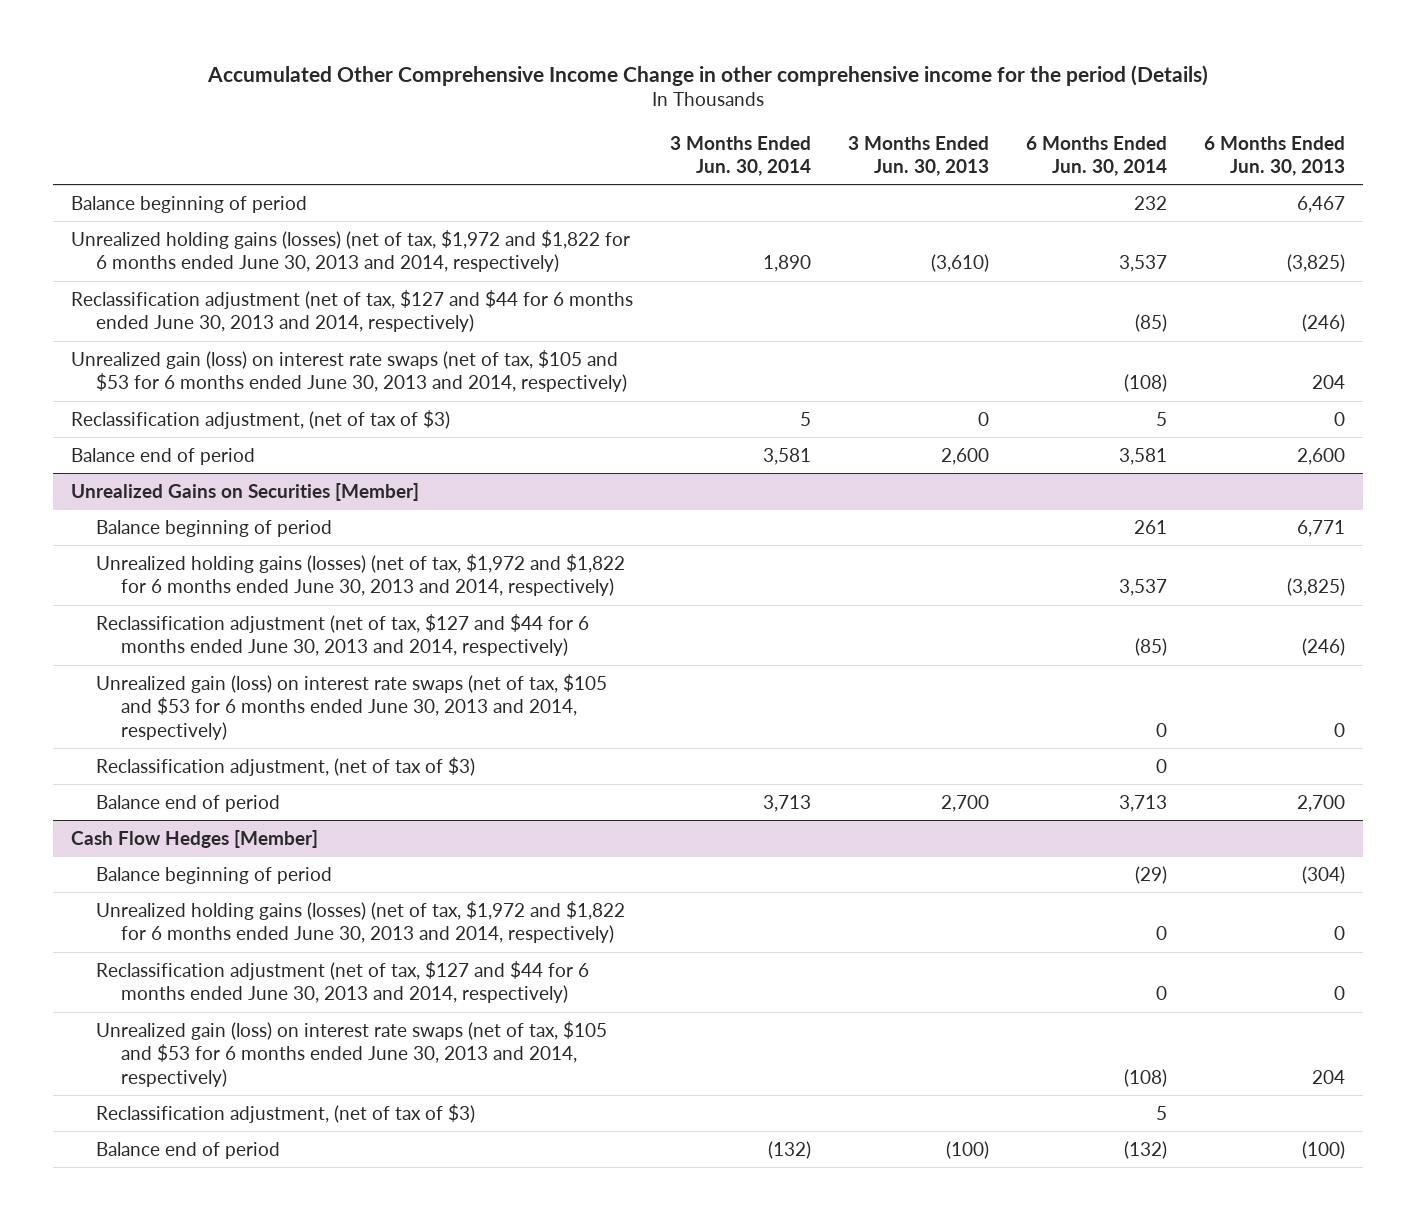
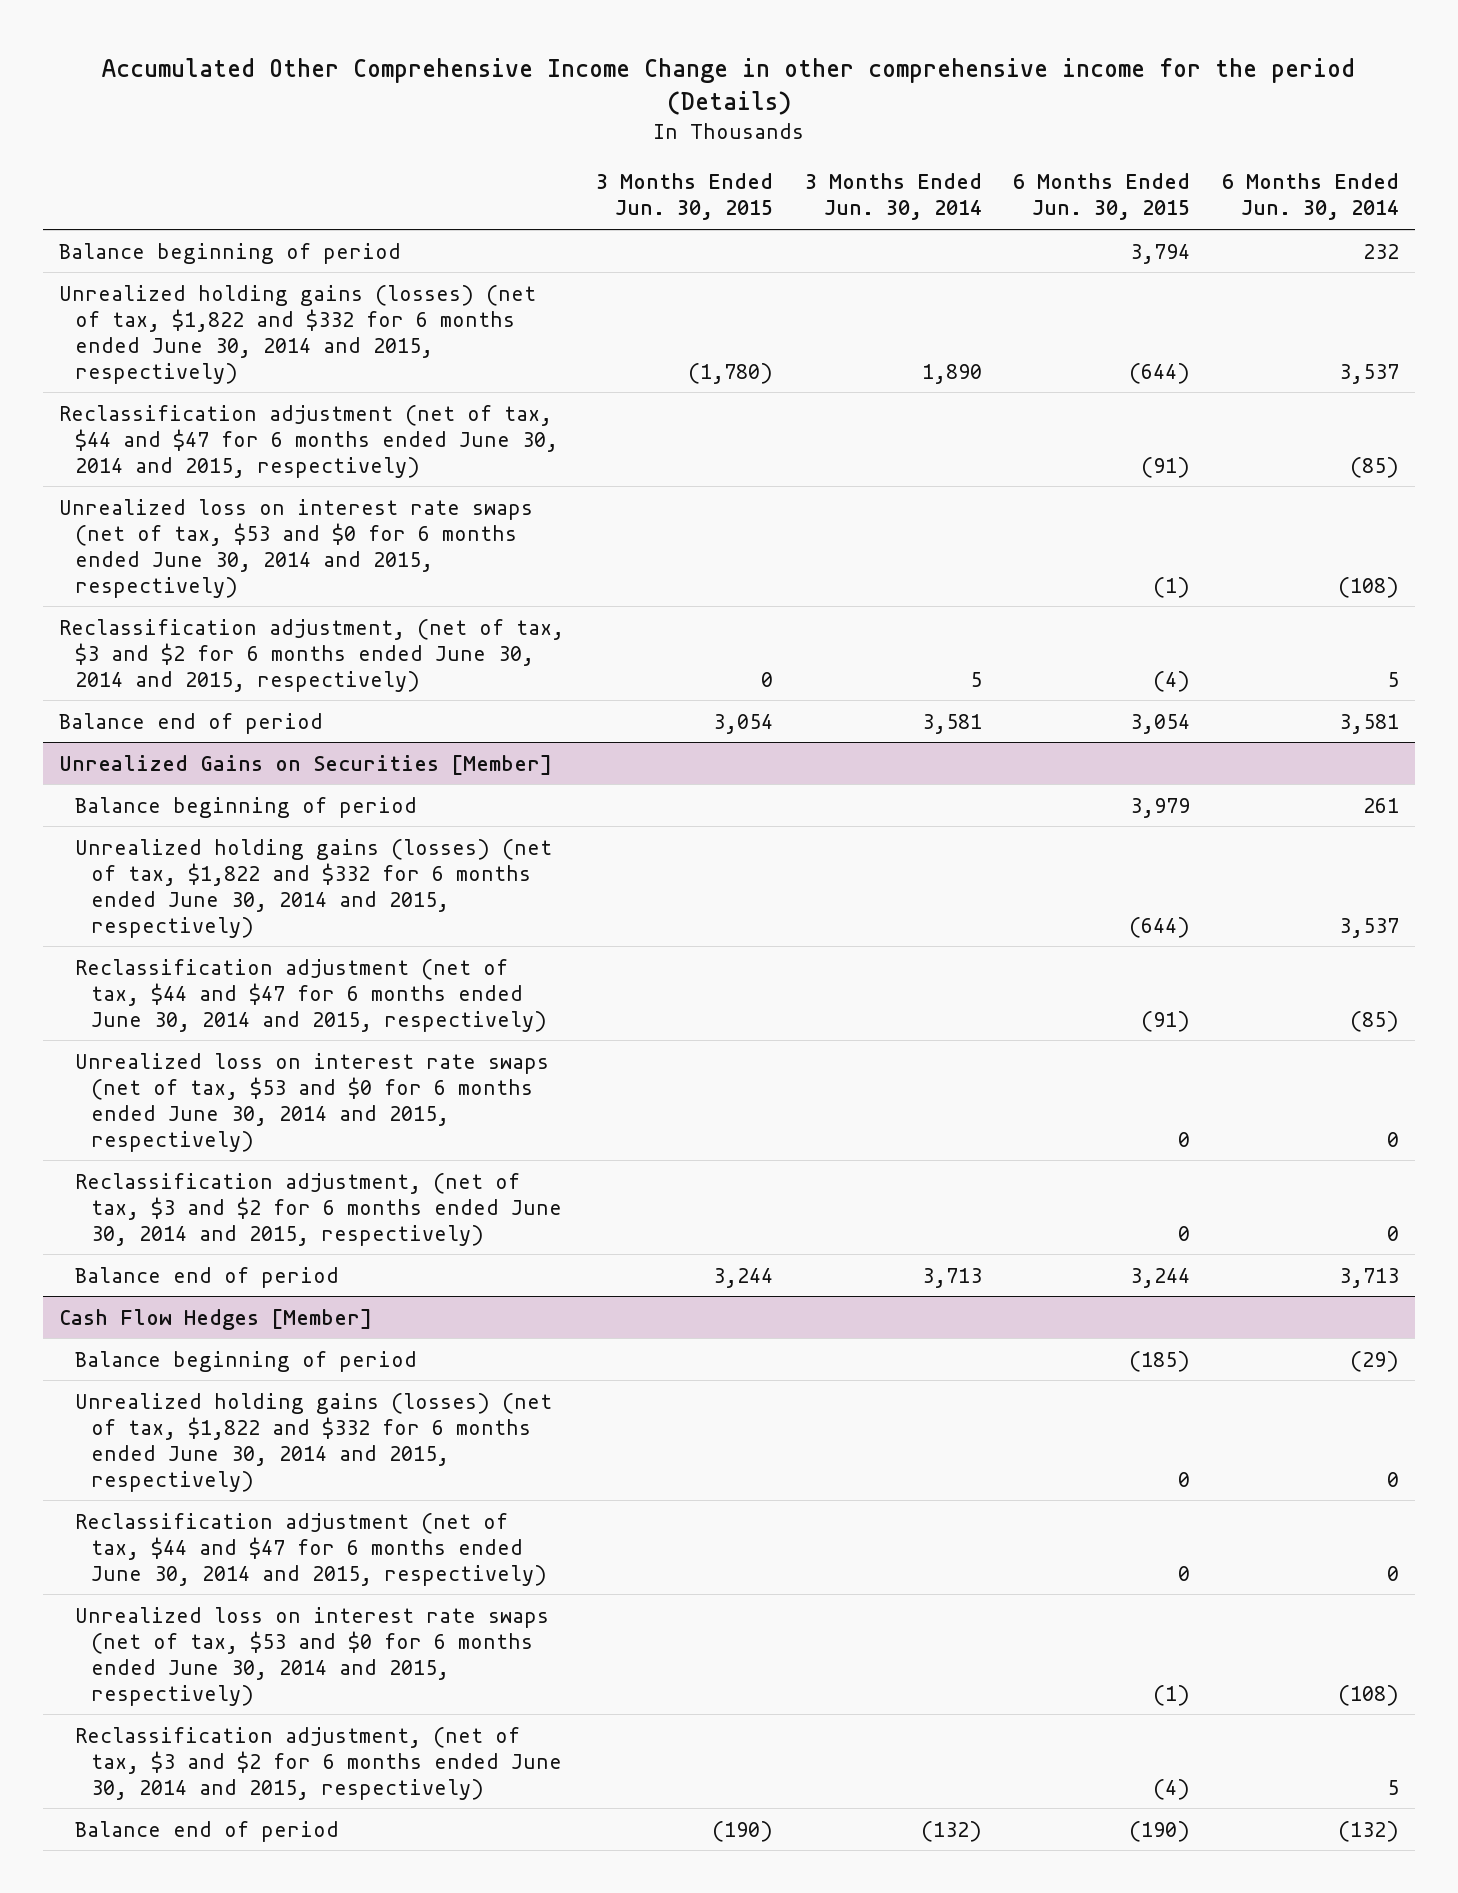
[848,135,990,176] 3 Months Ended Jun. 30, 2013 -> none
[1203,135,1345,176] 6 Months Ended Jun. 30, 2013 -> none
none -> [595,173,773,221] 3 Months Ended Jun. 30, 2015
none -> [1013,173,1191,221] 6 Months Ended Jun. 30, 2015
[71,229,631,273] Unrealized holding gains (losses) (net of tax, $1,972 and $1,822 for 6 months ended June 30, 2013 and 2014, respectively) -> [59,284,537,384] Unrealized holding gains (losses) (net of tax, $1,822 and $332 for 6 months ended June 30, 2014 and 2015, respectively)
[71,289,634,333] Reclassification adjustment (net of tax, $127 and $44 for 6 months ended June 30, 2013 and 2014, respectively) -> [59,404,559,478] Reclassification adjustment (net of tax, $44 and $47 for 6 months ended June 30, 2014 and 2015, respectively)
[71,349,628,393] Unrealized gain (loss) on interest rate swaps (net of tax, $105 and $53 for 6 months ended June 30, 2013 and 2014, respectively) -> [59,498,534,598] Unrealized loss on interest rate swaps (net of tax, $53 and $0 for 6 months ended June 30, 2014 and 2015, respectively)
[71,409,451,429] Reclassification adjustment, (net of tax of $3) -> [59,618,565,692] Reclassification adjustment, (net of tax, $3 and $2 for 6 months ended June 30, 2014 and 2015, respectively)
[96,553,626,597] Unrealized holding gains (losses) (net of tax, $1,972 and $1,822 for 6 months ended June 30, 2013 and 2014, respectively) -> [75,838,553,938] Unrealized holding gains (losses) (net of tax, $1,822 and $332 for 6 months ended June 30, 2014 and 2015, respectively)
[96,613,590,657] Reclassification adjustment (net of tax, $127 and $44 for 6 months ended June 30, 2013 and 2014, respectively) -> [75,958,548,1032] Reclassification adjustment (net of tax, $44 and $47 for 6 months ended June 30, 2014 and 2015, respectively)
[96,673,608,740] Unrealized gain (loss) on interest rate swaps (net of tax, $105 and $53 for 6 months ended June 30, 2013 and 2014, respectively) -> [75,1052,550,1152] Unrealized loss on interest rate swaps (net of tax, $53 and $0 for 6 months ended June 30, 2014 and 2015, respectively)
[96,756,476,776] Reclassification adjustment, (net of tax of $3) -> [75,1172,563,1246] Reclassification adjustment, (net of tax, $3 and $2 for 6 months ended June 30, 2014 and 2015, respectively)
[96,900,626,944] Unrealized holding gains (losses) (net of tax, $1,972 and $1,822 for 6 months ended June 30, 2013 and 2014, respectively) -> [75,1392,553,1492] Unrealized holding gains (losses) (net of tax, $1,822 and $332 for 6 months ended June 30, 2014 and 2015, respectively)
[96,960,590,1004] Reclassification adjustment (net of tax, $127 and $44 for 6 months ended June 30, 2013 and 2014, respectively) -> [75,1512,548,1586] Reclassification adjustment (net of tax, $44 and $47 for 6 months ended June 30, 2014 and 2015, respectively)
[96,1020,608,1087] Unrealized gain (loss) on interest rate swaps (net of tax, $105 and $53 for 6 months ended June 30, 2013 and 2014, respectively) -> [75,1606,550,1706] Unrealized loss on interest rate swaps (net of tax, $53 and $0 for 6 months ended June 30, 2014 and 2015, respectively)
[96,1103,476,1123] Reclassification adjustment, (net of tax of $3) -> [75,1726,563,1800] Reclassification adjustment, (net of tax, $3 and $2 for 6 months ended June 30, 2014 and 2015, respectively)

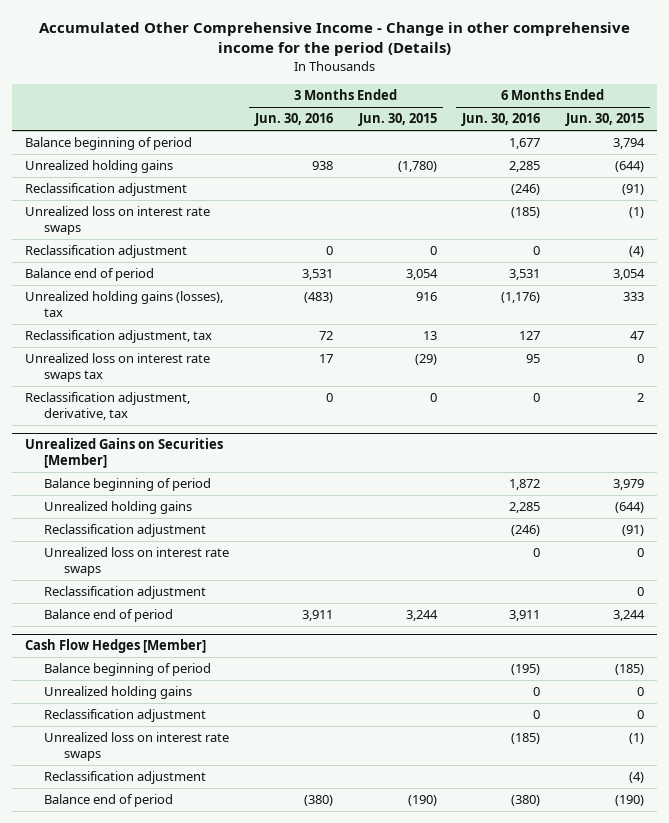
[102,57,1356,116] Accumulated Other Comprehensive Income Change in other comprehensive income for the period (Details) -> [38,21,630,57] Accumulated Other Comprehensive Income - Change in other comprehensive income for the period (Details)
[804,173,982,221] 3 Months Ended Jun. 30, 2014 -> none
[1222,173,1400,221] 6 Months Ended Jun. 30, 2014 -> none
none -> [254,113,334,127] Jun. 30, 2016
none -> [461,113,541,127] Jun. 30, 2016
[59,284,537,384] Unrealized holding gains (losses) (net of tax, $1,822 and $332 for 6 months ended June 30, 2014 and 2015, respectively) -> [25,160,174,174] Unrealized holding gains
[59,404,559,478] Reclassification adjustment (net of tax, $44 and $47 for 6 months ended June 30, 2014 and 2015, respectively) -> [25,183,188,197] Reclassification adjustment
[59,498,534,598] Unrealized loss on interest rate swaps (net of tax, $53 and $0 for 6 months ended June 30, 2014 and 2015, respectively) -> [25,206,211,236] Unrealized loss on interest rate swaps
[59,618,565,692] Reclassification adjustment, (net of tax, $3 and $2 for 6 months ended June 30, 2014 and 2015, respectively) -> [25,245,188,259] Reclassification adjustment
none -> [25,291,224,318] Unrealized holding gains (losses), tax
none -> [25,330,213,344] Reclassification adjustment, tax
none -> [25,353,211,383] Unrealized loss on interest rate swaps tax
none -> [25,392,191,421] Reclassification adjustment, derivative, tax
[75,838,553,938] Unrealized holding gains (losses) (net of tax, $1,822 and $332 for 6 months ended June 30, 2014 and 2015, respectively) -> [44,501,193,515] Unrealized holding gains
[75,958,548,1032] Reclassification adjustment (net of tax, $44 and $47 for 6 months ended June 30, 2014 and 2015, respectively) -> [44,524,207,538] Reclassification adjustment
[75,1052,550,1152] Unrealized loss on interest rate swaps (net of tax, $53 and $0 for 6 months ended June 30, 2014 and 2015, respectively) -> [44,547,230,577] Unrealized loss on interest rate swaps
[75,1172,563,1246] Reclassification adjustment, (net of tax, $3 and $2 for 6 months ended June 30, 2014 and 2015, respectively) -> [44,586,207,600] Reclassification adjustment
[75,1392,553,1492] Unrealized holding gains (losses) (net of tax, $1,822 and $332 for 6 months ended June 30, 2014 and 2015, respectively) -> [44,686,193,700] Unrealized holding gains
[75,1512,548,1586] Reclassification adjustment (net of tax, $44 and $47 for 6 months ended June 30, 2014 and 2015, respectively) -> [44,709,207,723] Reclassification adjustment
[75,1606,550,1706] Unrealized loss on interest rate swaps (net of tax, $53 and $0 for 6 months ended June 30, 2014 and 2015, respectively) -> [44,732,230,762] Unrealized loss on interest rate swaps
[75,1726,563,1800] Reclassification adjustment, (net of tax, $3 and $2 for 6 months ended June 30, 2014 and 2015, respectively) -> [44,771,207,785] Reclassification adjustment

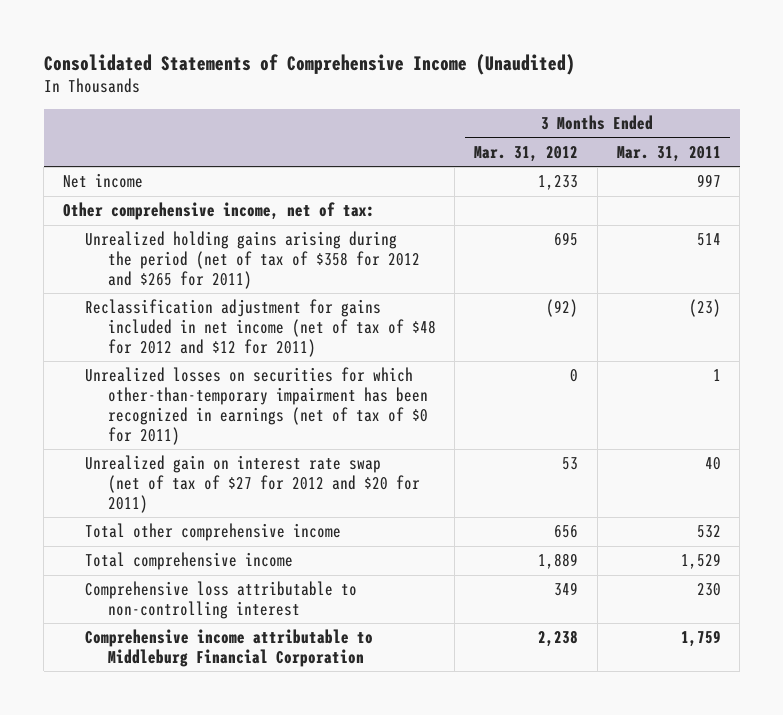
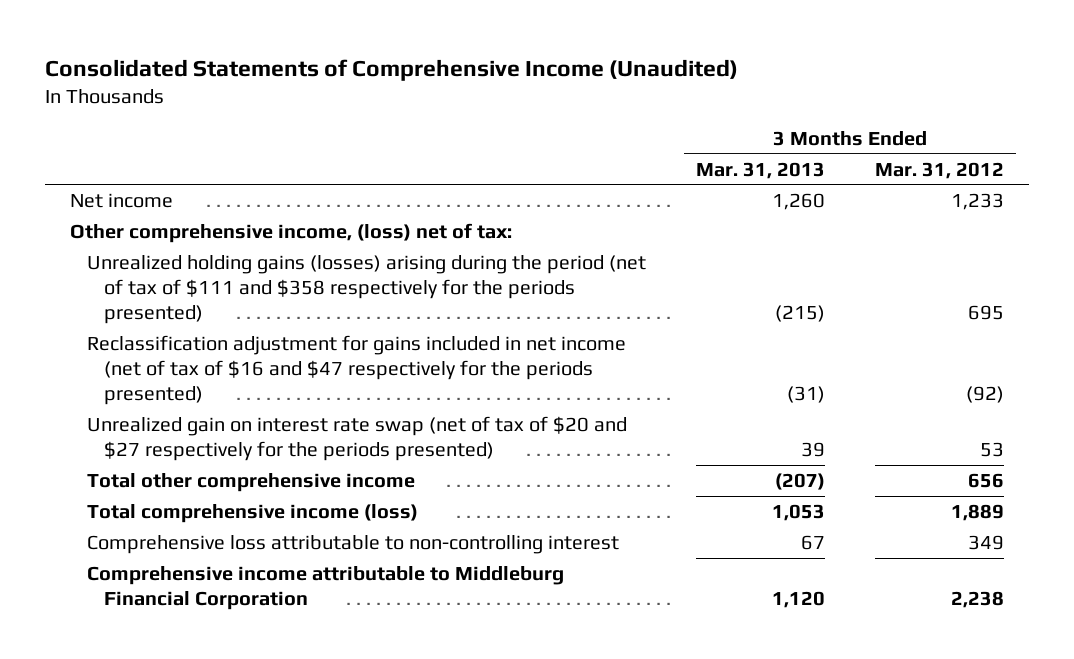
[616,145,721,162] Mar. 31, 2011 -> none
none -> [696,161,826,179] Mar. 31, 2013
[85,367,428,445] Unrealized losses on securities for which other-than-temporary impairment has been recognized in earnings (net of tax of $0 for 2011) -> none
[62,202,375,221] Other comprehensive income, net of tax: -> [70,222,513,243] Other comprehensive income, (loss) net of tax:
[85,231,420,289] Unrealized holding gains arising during the period (net of tax of $358 for 2012 and $265 for 2011) -> [87,254,647,324] Unrealized holding gains (losses) arising during the period (net of tax of $111 and $358 respectively for the periods presented)
[85,299,436,357] Reclassification adjustment for gains included in net income (net of tax of $48 for 2012 and $12 for 2011) -> [87,334,627,405] Reclassification adjustment for gains included in net income (net of tax of $16 and $47 respectively for the periods presented)
[85,455,420,513] Unrealized gain on interest rate swap (net of tax of $27 for 2012 and $20 for 2011) -> [87,415,628,461] Unrealized gain on interest rate swap (net of tax of $20 and $27 respectively for the periods presented)
[85,552,294,571] Total comprehensive income -> [87,503,419,523] Total comprehensive income (loss)

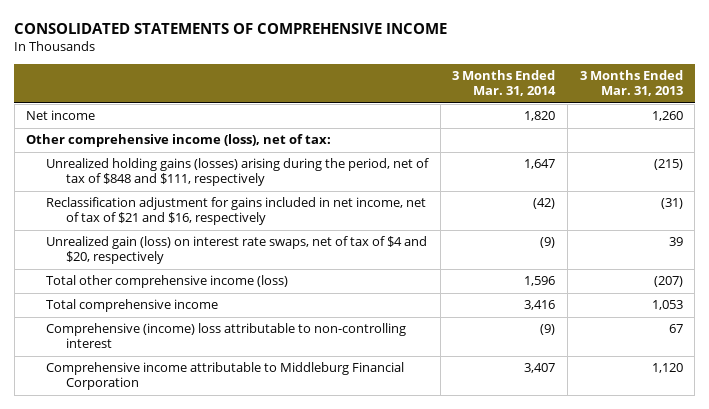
[45,59,739,82] Consolidated Statements of Comprehensive Income (Unaudited) -> [14,22,448,34] CONSOLIDATED STATEMENTS OF COMPREHENSIVE INCOME
[874,161,1004,179] Mar. 31, 2012 -> none
none -> [452,70,557,97] 3 Months Ended Mar. 31, 2014
[70,222,513,243] Other comprehensive income, (loss) net of tax: -> [26,134,332,148] Other comprehensive income (loss), net of tax:
[87,254,647,324] Unrealized holding gains (losses) arising during the period (net of tax of $111 and $358 respectively for the periods presented) -> [46,158,430,187] Unrealized holding gains (losses) arising during the period, net of tax of $848 and $111, respectively
[87,334,627,405] Reclassification adjustment for gains included in net income (net of tax of $16 and $47 respectively for the periods presented) -> [46,197,427,226] Reclassification adjustment for gains included in net income, net of tax of $21 and $16, respectively
[87,415,628,461] Unrealized gain on interest rate swap (net of tax of $20 and $27 respectively for the periods presented) -> [46,236,428,265] Unrealized gain (loss) on interest rate swaps, net of tax of $4 and $20, respectively
[87,472,416,492] Total other comprehensive income -> [46,275,289,289] Total other comprehensive income (loss)
[87,503,419,523] Total comprehensive income (loss) -> [46,299,219,313] Total comprehensive income
[87,534,620,554] Comprehensive loss attributable to non-controlling interest -> [46,323,407,349] Comprehensive (income) loss attributable to non-controlling interest

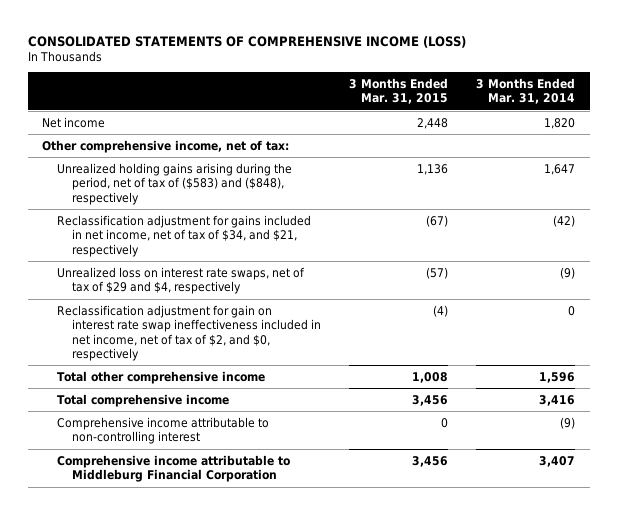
[14,22,448,34] CONSOLIDATED STATEMENTS OF COMPREHENSIVE INCOME -> [28,35,467,48] CONSOLIDATED STATEMENTS OF COMPREHENSIVE INCOME (LOSS)
[579,70,683,97] 3 Months Ended Mar. 31, 2013 -> none
none -> [349,77,449,105] 3 Months Ended Mar. 31, 2015
[26,134,332,148] Other comprehensive income (loss), net of tax: -> [42,139,290,153] Other comprehensive income, net of tax:
[46,158,430,187] Unrealized holding gains (losses) arising during the period, net of tax of $848 and $111, respectively -> [57,162,293,205] Unrealized holding gains arising during the period, net of tax of ($583) and ($848), respectively
[46,197,427,226] Reclassification adjustment for gains included in net income, net of tax of $21 and $16, respectively -> [57,214,312,257] Reclassification adjustment for gains included in net income, net of tax of $34, and $21, respectively
[46,236,428,265] Unrealized gain (loss) on interest rate swaps, net of tax of $4 and $20, respectively -> [57,266,306,295] Unrealized loss on interest rate swaps, net of tax of $29 and $4, respectively
none -> [57,304,321,361] Reclassification adjustment for gain on interest rate swap ineffectiveness included in net income, net of tax of $2, and $0, respectively
[46,275,289,289] Total other comprehensive income (loss) -> [57,370,266,384] Total other comprehensive income
[46,323,407,349] Comprehensive (income) loss attributable to non-controlling interest -> [57,416,270,445] Comprehensive income attributable to non-controlling interest

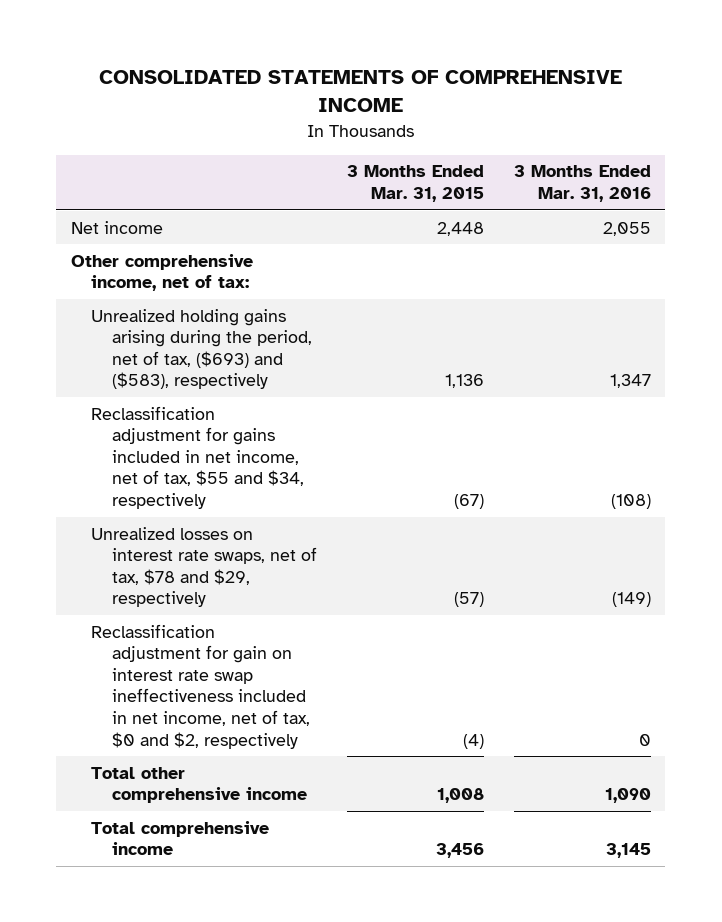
[28,35,467,48] CONSOLIDATED STATEMENTS OF COMPREHENSIVE INCOME (LOSS) -> [98,70,622,113] CONSOLIDATED STATEMENTS OF COMPREHENSIVE INCOME
[476,77,576,105] 3 Months Ended Mar. 31, 2014 -> none
none -> [513,165,651,202] 3 Months Ended Mar. 31, 2016
[57,162,293,205] Unrealized holding gains arising during the period, net of tax of ($583) and ($848), respectively -> [91,308,312,390] Unrealized holding gains arising during the period, net of tax, ($693) and ($583), respectively
[57,214,312,257] Reclassification adjustment for gains included in net income, net of tax of $34, and $21, respectively -> [91,405,304,509] Reclassification adjustment for gains included in net income, net of tax, $55 and $34, respectively
[57,266,306,295] Unrealized loss on interest rate swaps, net of tax of $29 and $4, respectively -> [91,526,317,608] Unrealized losses on interest rate swaps, net of tax, $78 and $29, respectively
[57,304,321,361] Reclassification adjustment for gain on interest rate swap ineffectiveness included in net income, net of tax of $2, and $0, respectively -> [91,623,310,749] Reclassification adjustment for gain on interest rate swap ineffectiveness included in net income, net of tax, $0 and $2, respectively
[57,416,270,445] Comprehensive income attributable to non-controlling interest -> none
[57,454,291,483] Comprehensive income attributable to Middleburg Financial Corporation -> none

